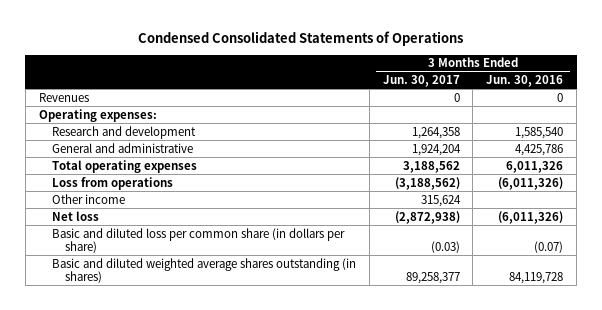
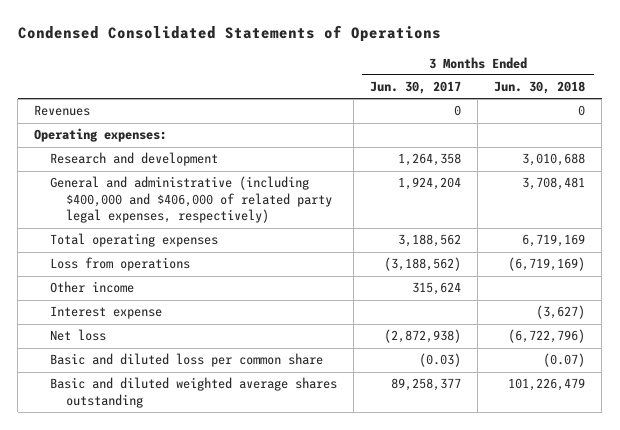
[486,75,564,88] Jun. 30, 2016 -> none
none -> [494,81,586,95] Jun. 30, 2018
[51,142,193,153] General and administrative -> [50,176,332,224] General and administrative (including $400,000 and $406,000 of related party legal expenses, respectively)
none -> [50,306,163,320] Interest expense
[51,227,345,254] Basic and diluted loss per common share (in dollars per share) -> [50,353,324,368] Basic and diluted loss per common share
[51,257,356,284] Basic and diluted weighted average shares outstanding (in shares) -> [50,377,338,408] Basic and diluted weighted average shares outstanding

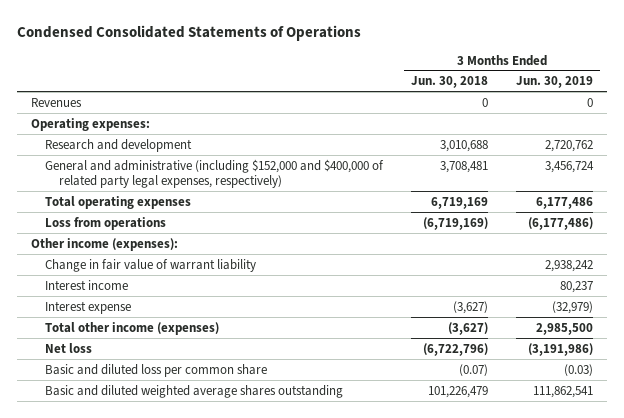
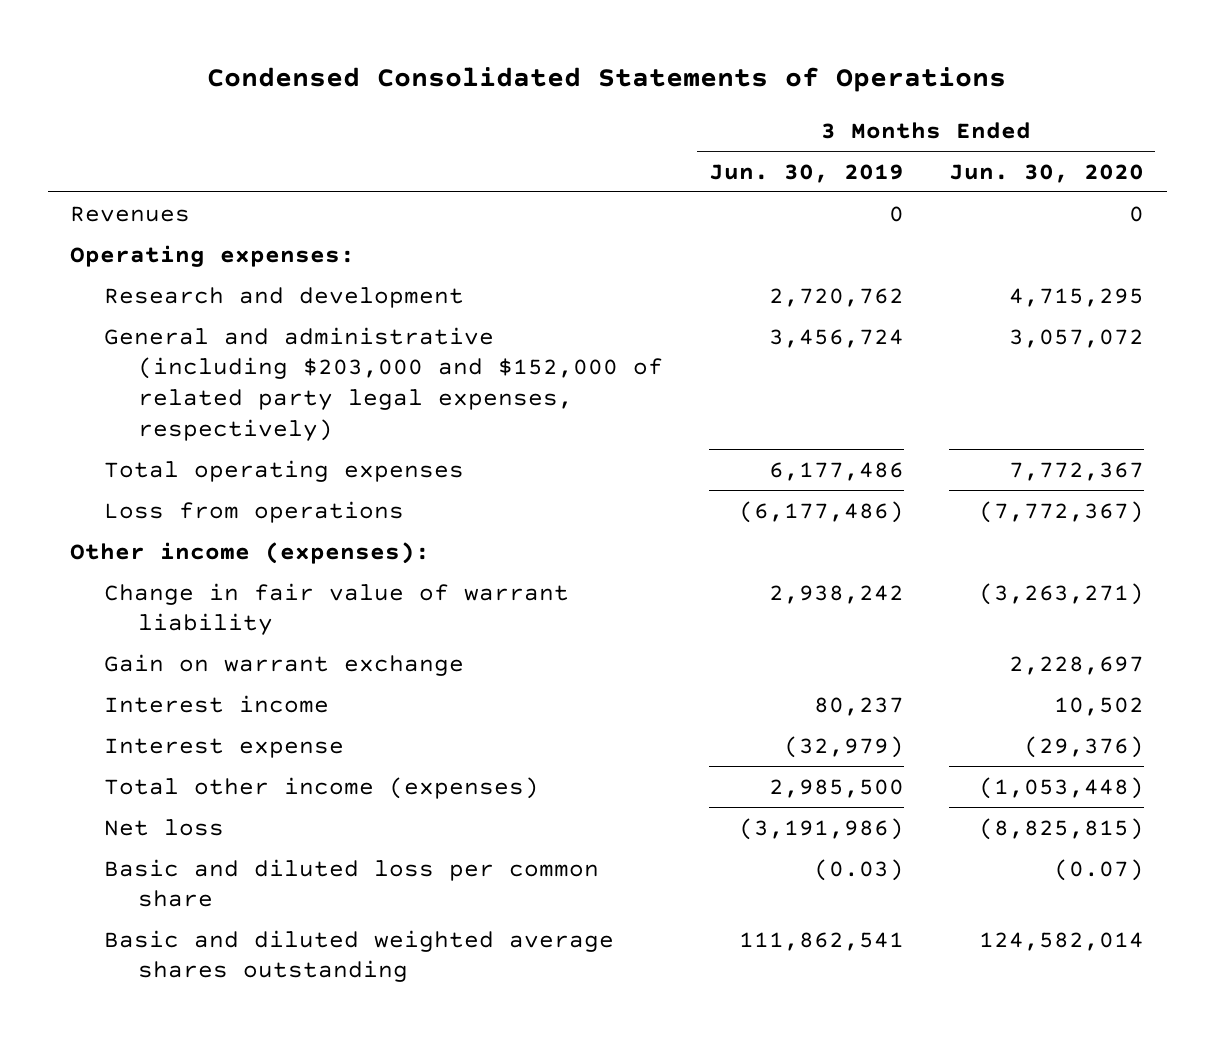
[411,76,489,89] Jun. 30, 2018 -> none
none -> [949,163,1145,183] Jun. 30, 2020
[44,158,384,189] General and administrative (including $152,000 and $400,000 of related party legal expenses, respectively) -> [104,326,664,441] General and administrative (including $203,000 and $152,000 of related party legal expenses, respectively)
none -> [104,653,465,676] Gain on warrant exchange

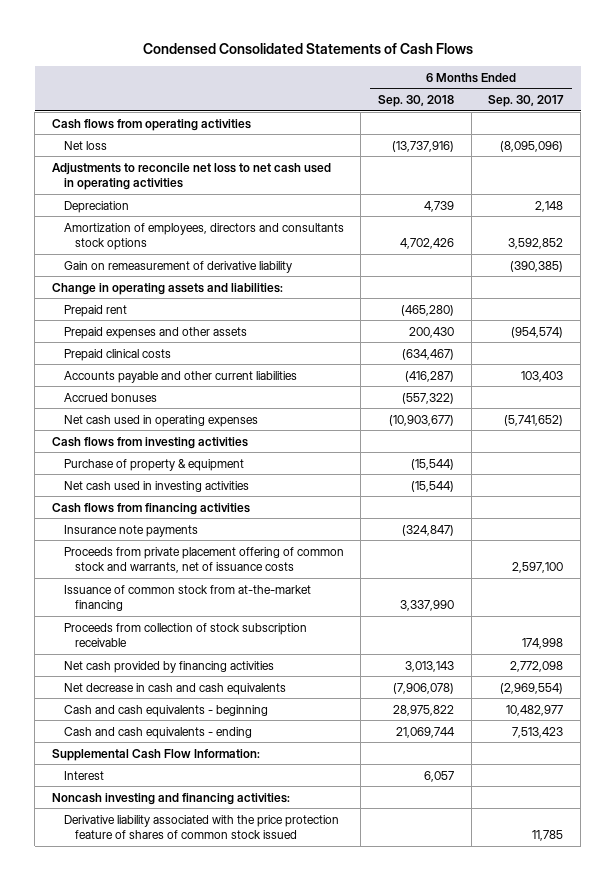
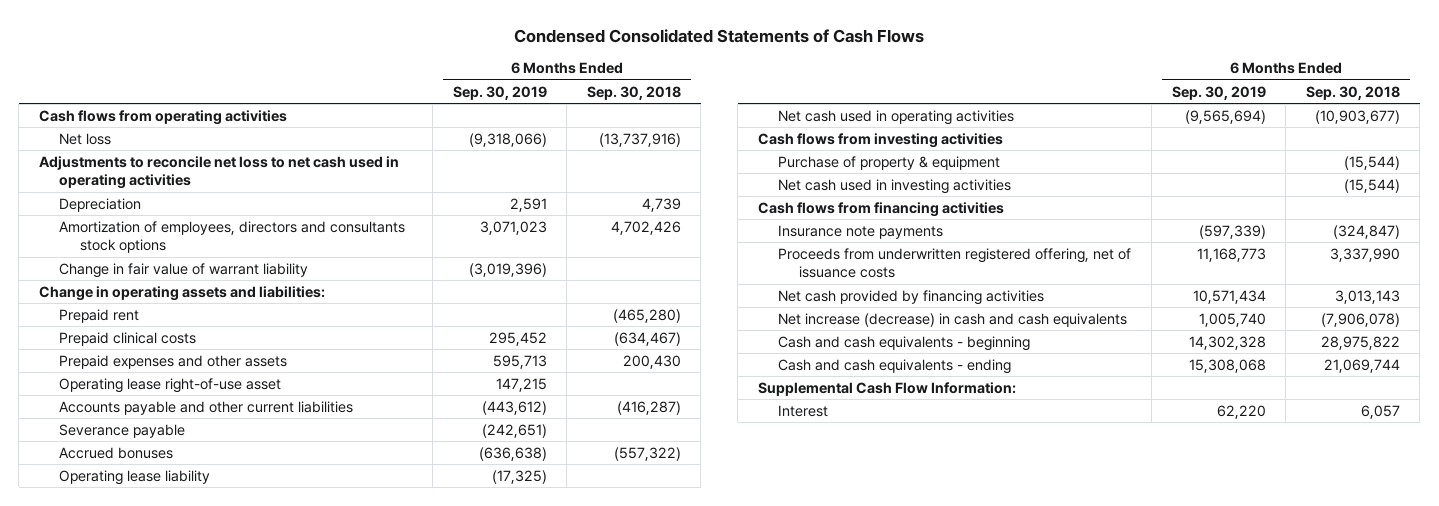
[488,95,565,108] Sep. 30, 2017 -> none
none -> [452,85,547,100] Sep. 30, 2019
[63,260,292,273] Gain on remeasurement of derivative liability -> none
none -> [59,262,309,278] Change in fair value of warrant liability
[63,326,247,339] Prepaid expenses and other assets -> [59,354,288,369] Prepaid expenses and other assets
none -> [59,377,282,393] Operating lease right-of-use asset
none -> [59,423,186,438] Severance payable
none -> [59,469,211,485] Operating lease liability
[63,414,258,427] Net cash used in operating expenses -> [778,109,1015,125] Net cash used in operating activities
[63,546,344,573] Proceeds from private placement offering of common stock and warrants, net of issuance costs -> none
[63,622,307,647] Proceeds from collection of stock subscription receivable -> none
[63,584,311,611] Issuance of common stock from at-the-market financing -> [778,247,1132,279] Proceeds from underwritten registered offering, net of issuance costs
[63,682,286,695] Net decrease in cash and cash equivalents -> [778,312,1128,327] Net increase (decrease) in cash and cash equivalents
[52,792,291,805] Noncash investing and financing activities: -> none
[63,814,339,839] Derivative liability associated with the price protection feature of shares of common stock issued -> none

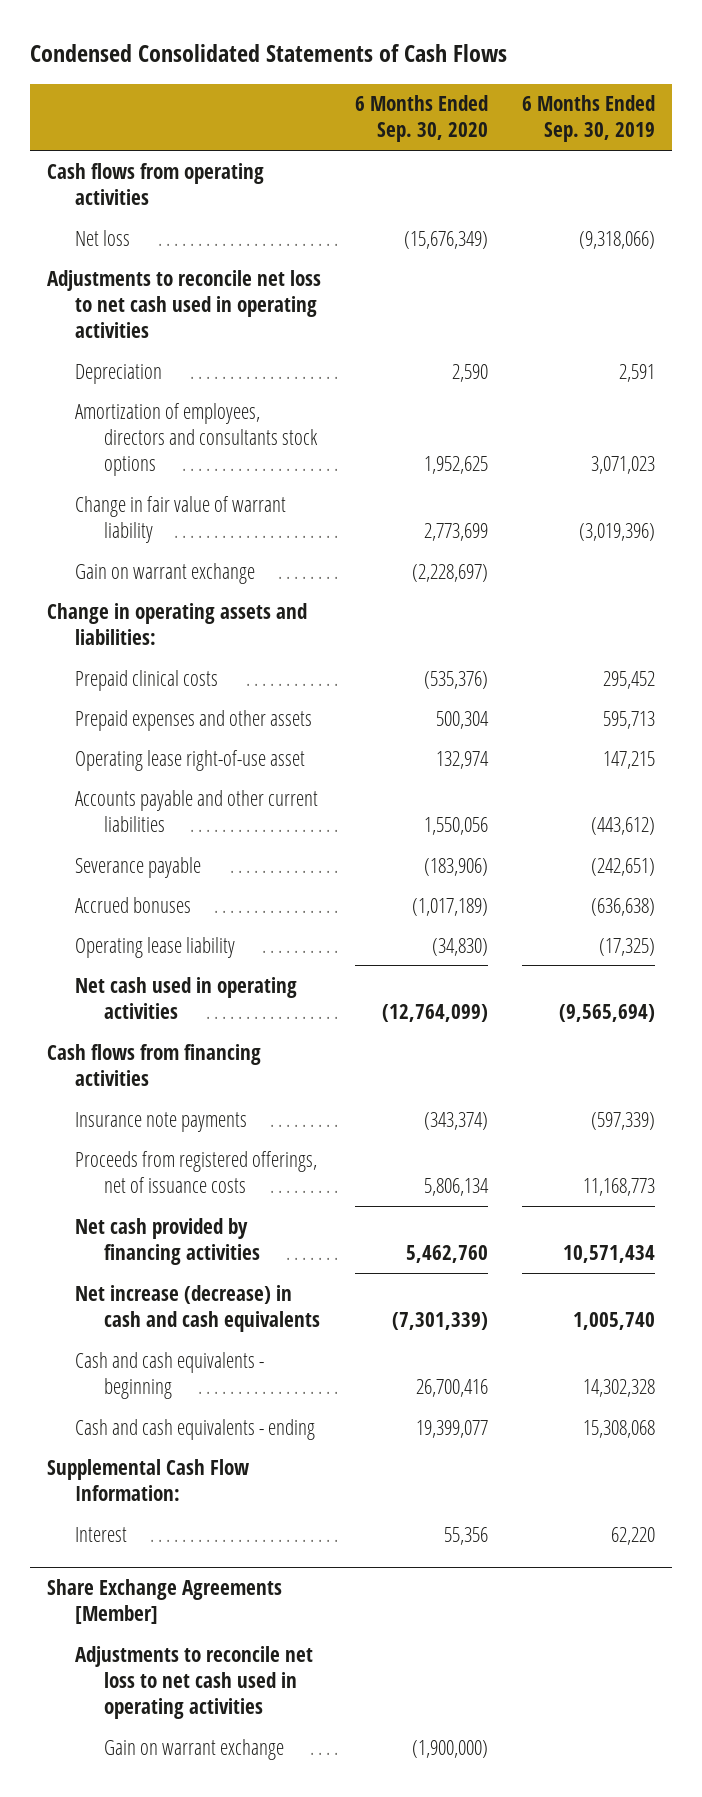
[586,85,681,100] Sep. 30, 2018 -> none
none -> [354,95,488,143] 6 Months Ended Sep. 30, 2020
none -> [75,562,256,584] Gain on warrant exchange
[59,308,140,323] Prepaid rent -> none
[757,132,1003,148] Cash flows from investing activities -> none
[778,155,1001,170] Purchase of property & equipment -> none
[778,178,1012,194] Net cash used in investing activities -> none
[778,247,1132,279] Proceeds from underwritten registered offering, net of issuance costs -> [75,1150,318,1193] Proceeds from registered offerings, net of issuance costs
none -> [46,1578,282,1624] Share Exchange Agreements [Member]
none -> [75,1645,314,1719] Adjustments to reconcile net loss to net cash used in operating activities
none -> [103,1738,284,1760] Gain on warrant exchange

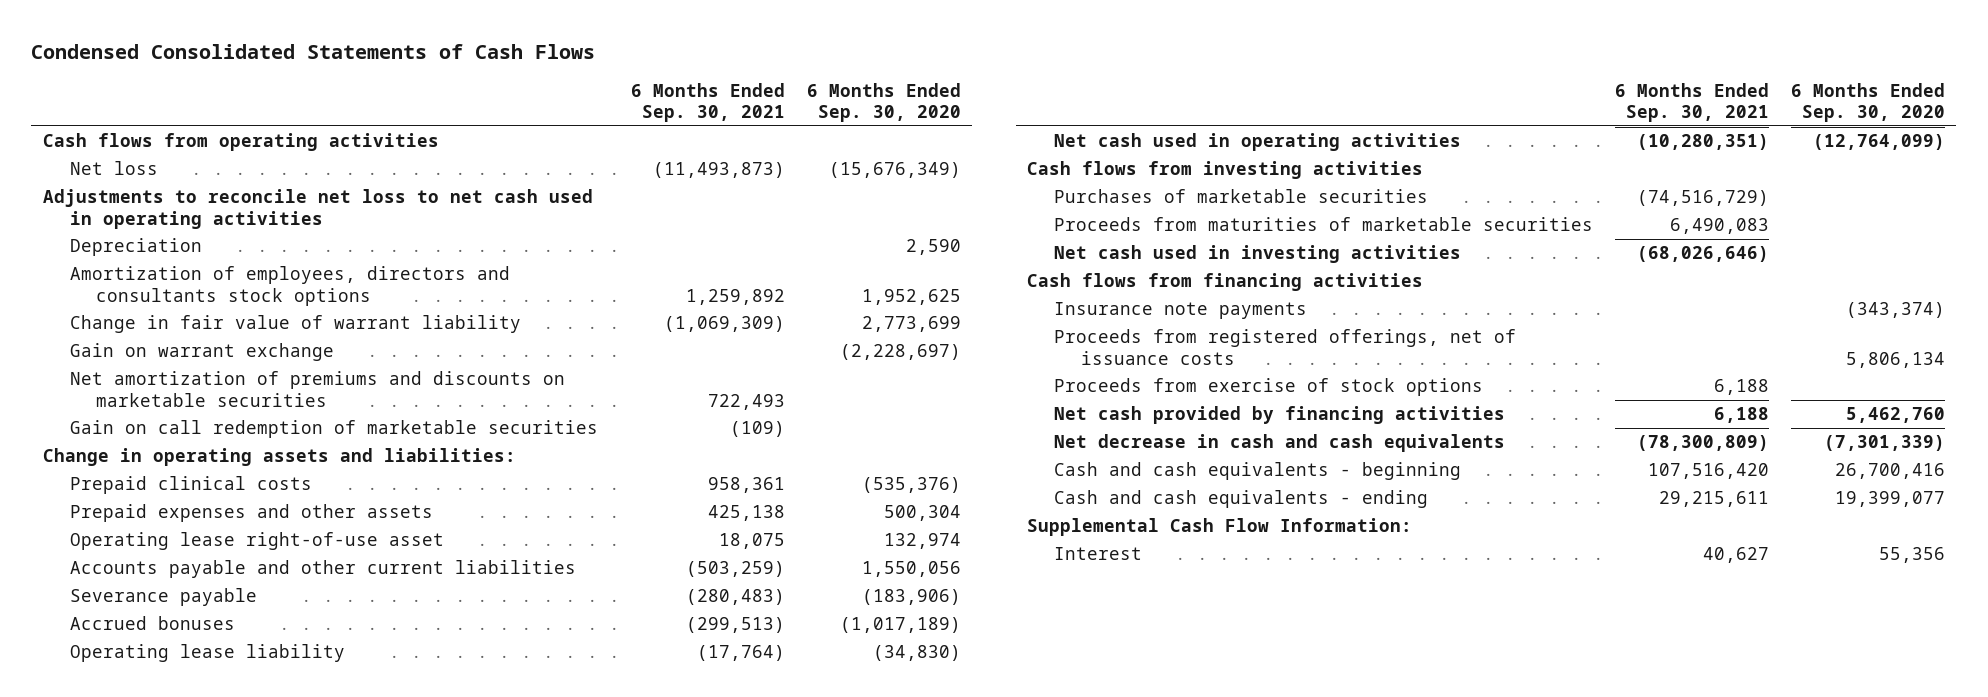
[521,95,655,143] 6 Months Ended Sep. 30, 2019 -> none
none -> [630,82,785,122] 6 Months Ended Sep. 30, 2021
none -> [69,371,565,407] Net amortization of premiums and discounts on marketable securities
none -> [69,420,598,439] Gain on call redemption of marketable securities
none -> [1027,161,1424,180] Cash flows from investing activities
none -> [1053,189,1428,204] Purchases of marketable securities
none -> [1053,217,1593,232] Proceeds from maturities of marketable securities
none -> [1053,245,1461,264] Net cash used in investing activities
none -> [1053,378,1483,397] Proceeds from exercise of stock options
[75,1284,320,1332] Net increase (decrease) in cash and cash equivalents -> [1053,434,1505,453] Net decrease in cash and cash equivalents
[46,1578,282,1624] Share Exchange Agreements [Member] -> none
[75,1645,314,1719] Adjustments to reconcile net loss to net cash used in operating activities -> none
[103,1738,284,1760] Gain on warrant exchange -> none

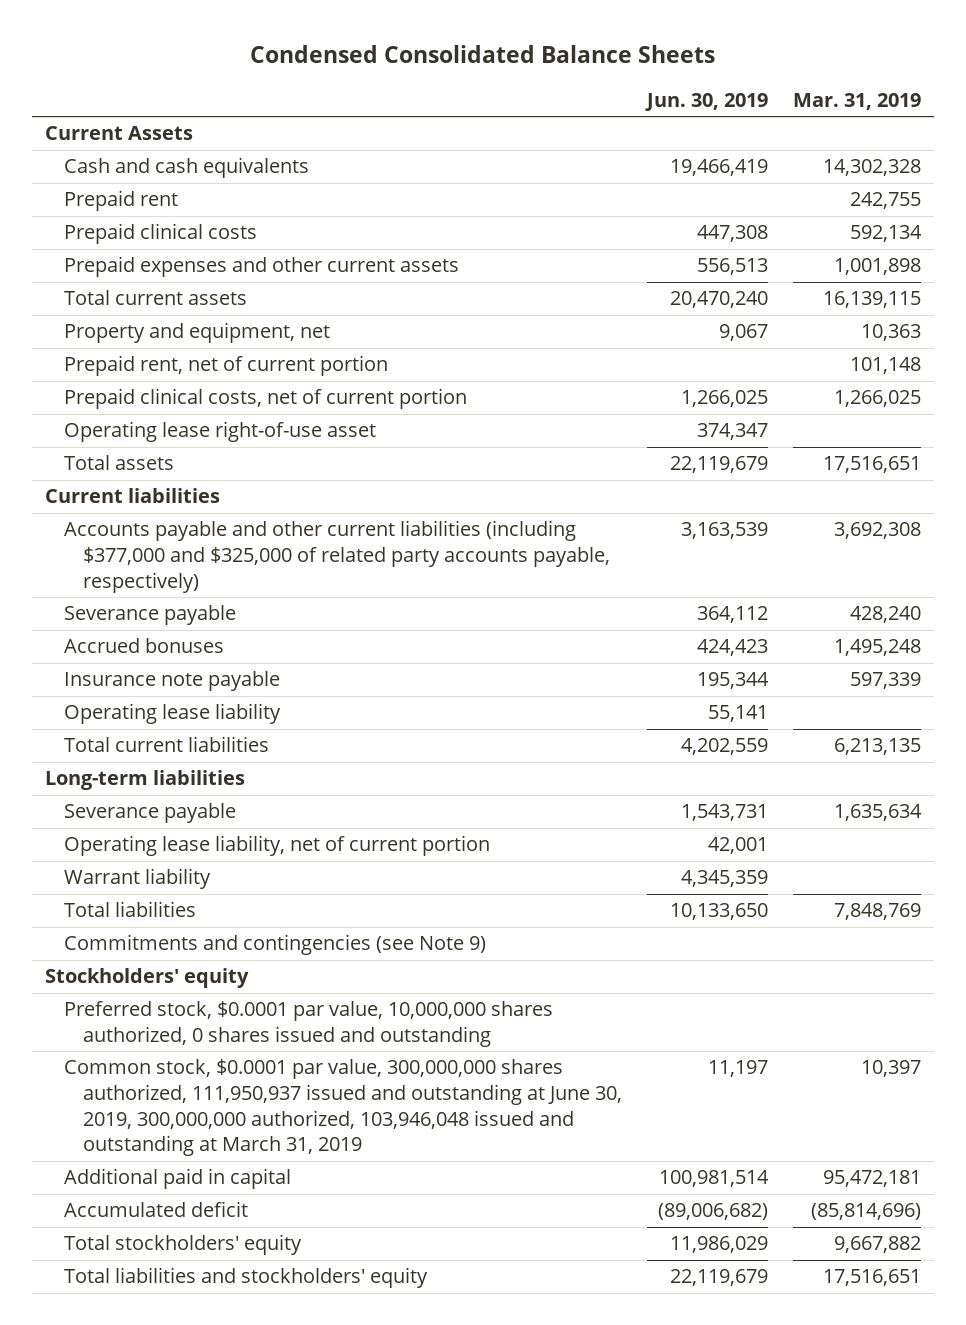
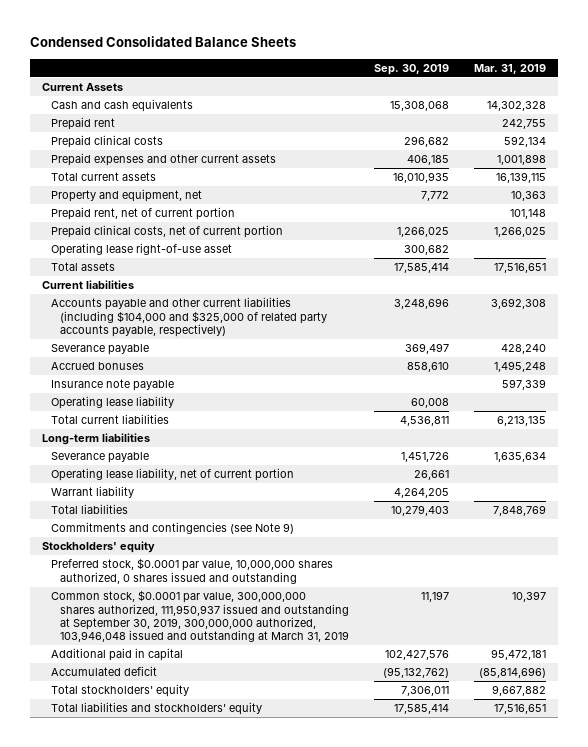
[645,92,769,111] Jun. 30, 2019 -> none
none -> [374,63,450,75] Sep. 30, 2019
[64,520,610,593] Accounts payable and other current liabilities (including $377,000 and $325,000 of related party accounts payable, respectively) -> [51,297,328,338] Accounts payable and other current liabilities (including $104,000 and $325,000 of related party accounts payable, respectively)
[64,1059,622,1157] Common stock, $0.0001 par value, 300,000,000 shares authorized, 111,950,937 issued and outstanding at June 30, 2019, 300,000,000 authorized, 103,946,048 issued and outstanding at March 31, 2019 -> [51,590,350,643] Common stock, $0.0001 par value, 300,000,000 shares authorized, 111,950,937 issued and outstanding at September 30, 2019, 300,000,000 authorized, 103,946,048 issued and outstanding at March 31, 2019

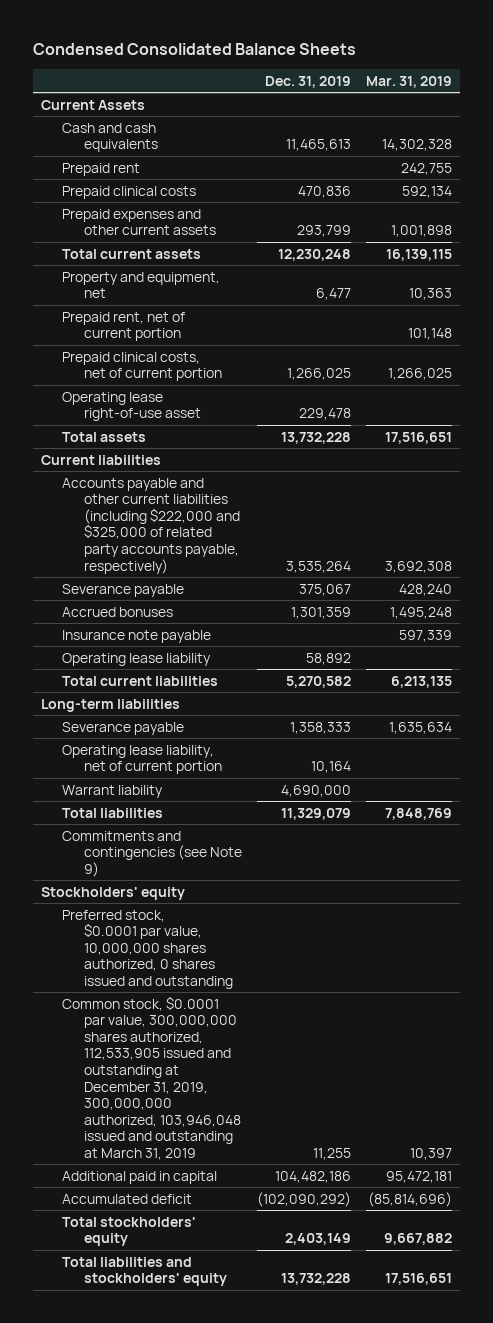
[374,63,450,75] Sep. 30, 2019 -> none
none -> [264,75,351,88] Dec. 31, 2019
[51,297,328,338] Accounts payable and other current liabilities (including $104,000 and $325,000 of related party accounts payable, respectively) -> [62,477,240,574] Accounts payable and other current liabilities (including $222,000 and $325,000 of related party accounts payable, respectively)
[51,590,350,643] Common stock, $0.0001 par value, 300,000,000 shares authorized, 111,950,937 issued and outstanding at September 30, 2019, 300,000,000 authorized, 103,946,048 issued and outstanding at March 31, 2019 -> [62,995,241,1160] Common stock, $0.0001 par value, 300,000,000 shares authorized, 112,533,905 issued and outstanding at December 31, 2019, 300,000,000 authorized, 103,946,048 issued and outstanding at March 31, 2019

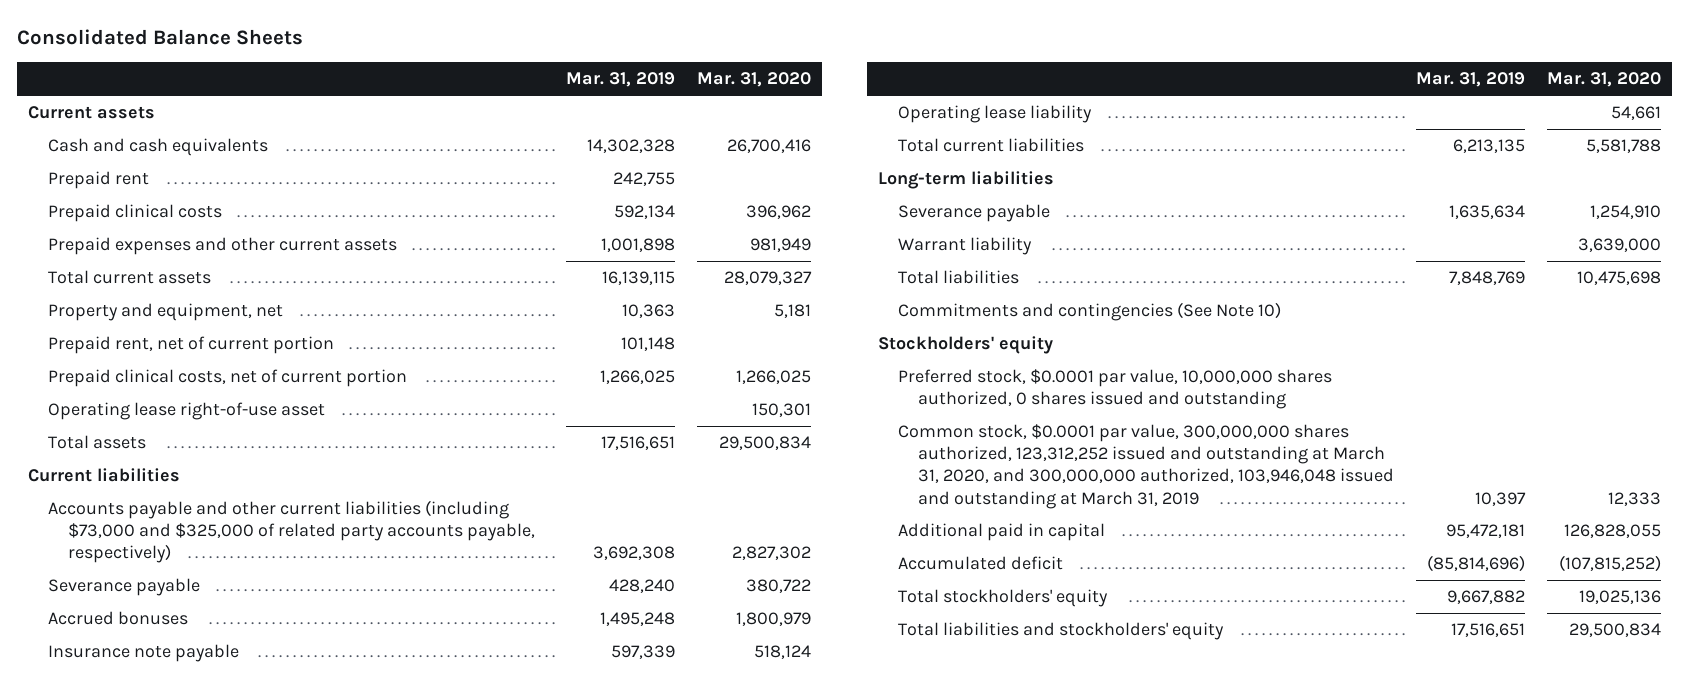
[33,43,357,56] Condensed Consolidated Balance Sheets -> [16,29,303,46] Consolidated Balance Sheets
[264,75,351,88] Dec. 31, 2019 -> none
none -> [696,72,811,88] Mar. 31, 2020
[41,99,146,110] Current Assets -> [27,106,155,120] Current assets
[62,477,240,574] Accounts payable and other current liabilities (including $222,000 and $325,000 of related party accounts payable, respectively) -> [47,500,536,564] Accounts payable and other current liabilities (including $73,000 and $325,000 of related party accounts payable, respectively)
[62,744,222,775] Operating lease liability, net of current portion -> none
[62,830,242,877] Commitments and contingencies (see Note 9) -> [897,302,1281,322] Commitments and contingencies (See Note 10)
[62,995,241,1160] Common stock, $0.0001 par value, 300,000,000 shares authorized, 112,533,905 issued and outstanding at December 31, 2019, 300,000,000 authorized, 103,946,048 issued and outstanding at March 31, 2019 -> [897,424,1395,509] Common stock, $0.0001 par value, 300,000,000 shares authorized, 123,312,252 issued and outstanding at March 31, 2020, and 300,000,000 authorized, 103,946,048 issued and outstanding at March 31, 2019

